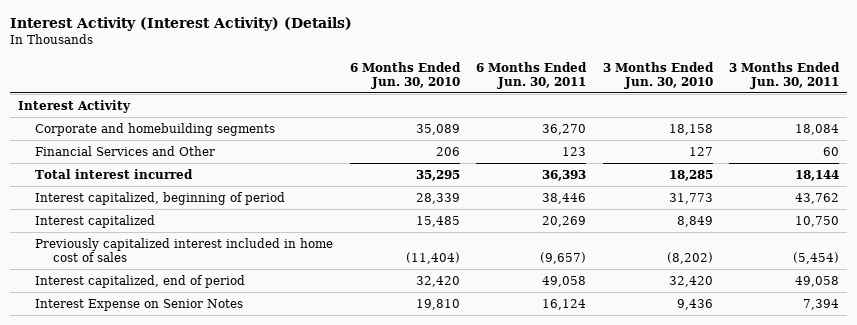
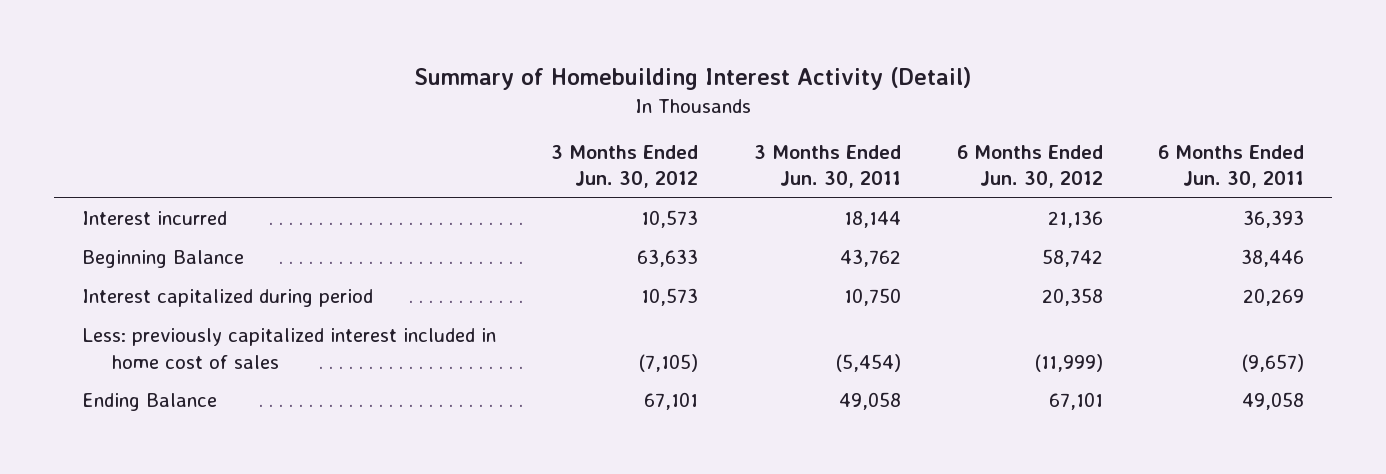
[9,17,352,32] Interest Activity (Interest Activity) (Details) -> [414,67,972,91] Summary of Homebuilding Interest Activity (Detail)
[349,61,461,89] 6 Months Ended Jun. 30, 2010 -> none
[602,61,714,89] 3 Months Ended Jun. 30, 2010 -> none
none -> [551,145,699,189] 3 Months Ended Jun. 30, 2012
none -> [956,145,1103,189] 6 Months Ended Jun. 30, 2012
[18,99,132,113] Interest Activity -> none
[35,122,276,136] Corporate and homebuilding segments -> none
[35,145,216,156] Financial Services and Other -> none
[35,298,244,311] Interest Expense on Senior Notes -> none
[35,168,194,179] Total interest incurred -> [81,211,227,226] Interest incurred
[35,191,286,205] Interest capitalized, beginning of period -> [81,250,244,269] Beginning Balance
[35,214,156,228] Interest capitalized -> [81,289,373,308] Interest capitalized during period
[35,237,334,262] Previously capitalized interest included in home cost of sales -> [81,328,496,369] Less: previously capitalized interest included in home cost of sales
[35,274,246,288] Interest capitalized, end of period -> [81,393,217,412] Ending Balance

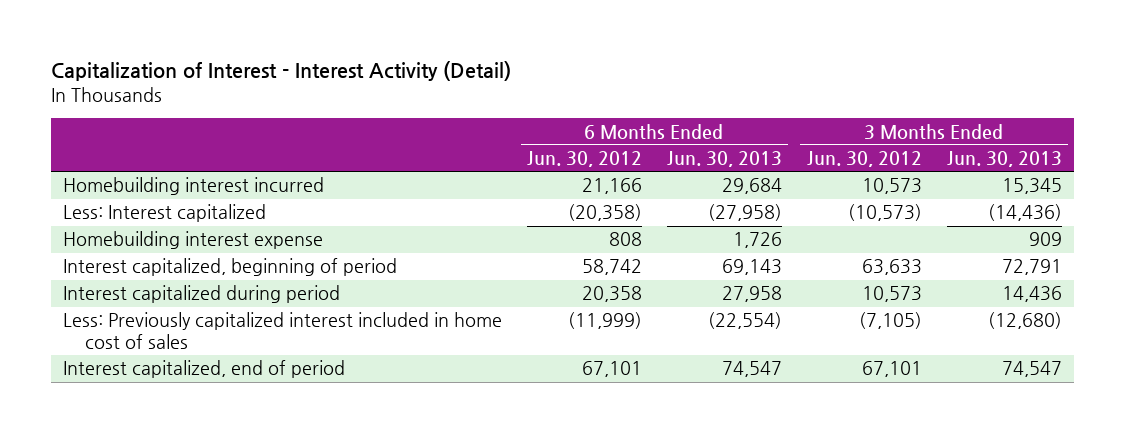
[414,67,972,91] Summary of Homebuilding Interest Activity (Detail) -> [50,61,511,82] Capitalization of Interest - Interest Activity (Detail)
[754,145,902,189] 3 Months Ended Jun. 30, 2011 -> none
[1158,145,1305,189] 6 Months Ended Jun. 30, 2011 -> none
none -> [666,151,782,168] Jun. 30, 2013
none -> [946,151,1062,168] Jun. 30, 2013
[81,211,227,226] Interest incurred -> [63,177,325,196] Homebuilding interest incurred
[1047,210,1103,229] 21,136 -> [581,178,642,195] 21,166
none -> [63,204,267,223] Less: Interest capitalized
none -> [63,231,324,250] Homebuilding interest expense
[81,250,244,269] Beginning Balance -> [63,258,398,277] Interest capitalized, beginning of period
[81,328,496,369] Less: previously capitalized interest included in home cost of sales -> [63,312,503,350] Less: Previously capitalized interest included in home cost of sales
[81,393,217,412] Ending Balance -> [63,360,346,379] Interest capitalized, end of period

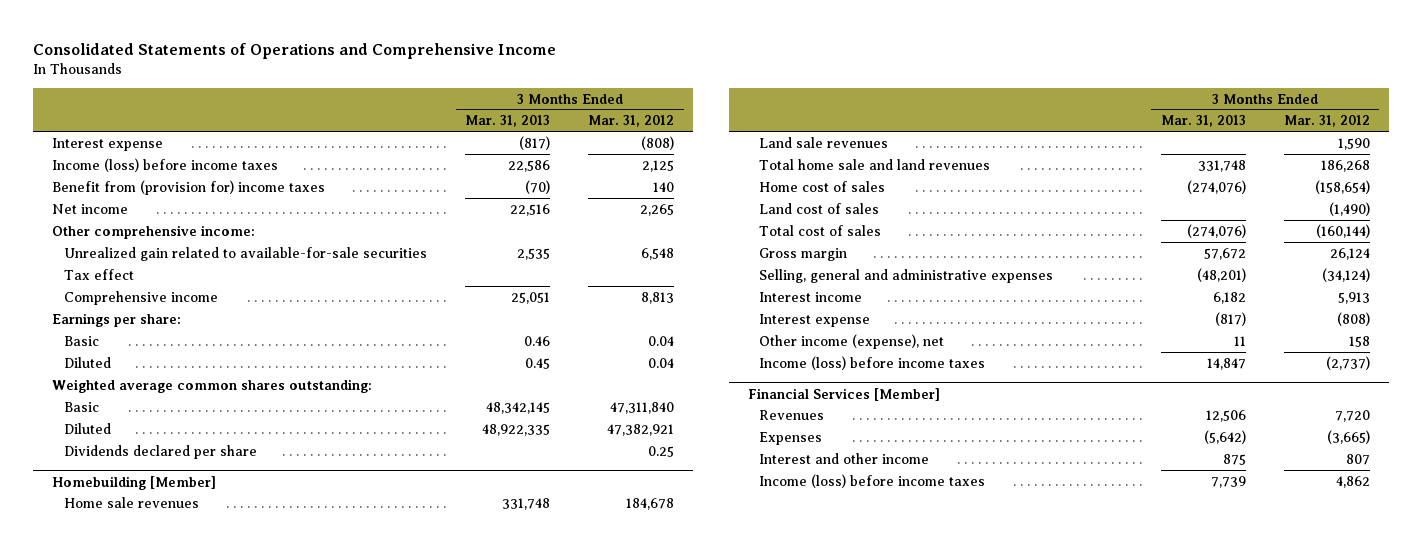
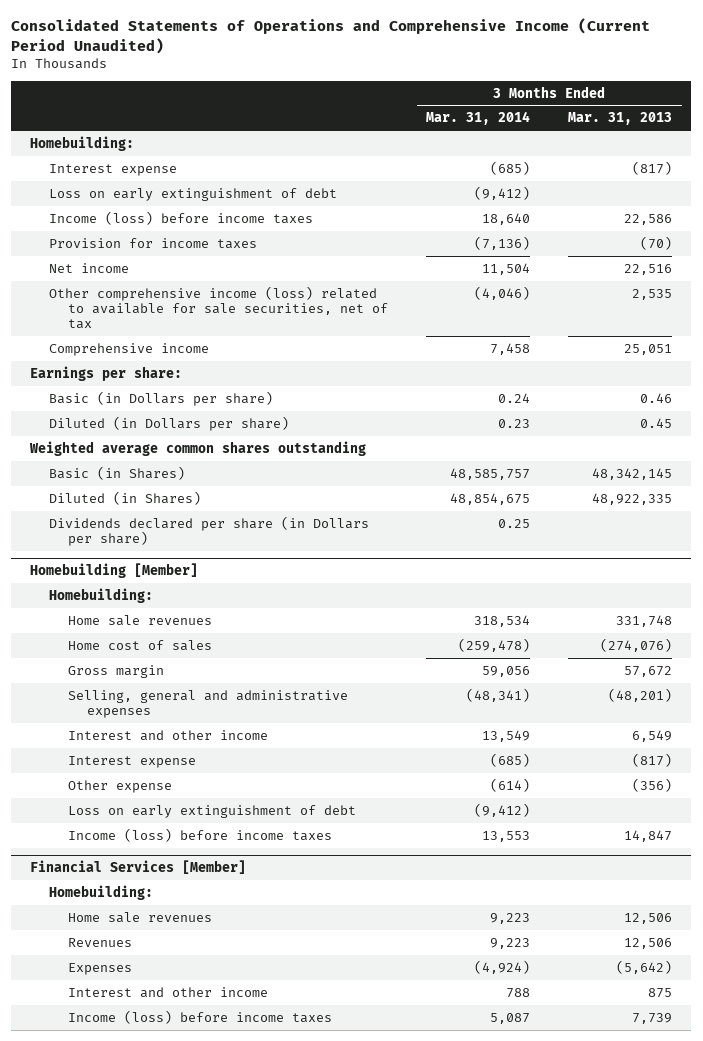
[33,42,557,59] Consolidated Statements of Operations and Comprehensive Income -> [11,18,651,54] Consolidated Statements of Operations and Comprehensive Income (Current Period Unaudited)
[588,115,675,128] Mar. 31, 2012 -> none
none -> [426,111,531,126] Mar. 31, 2014
none -> [30,135,135,151] Homebuilding:
none -> [49,187,338,201] Loss on early extinguishment of debt
[52,179,326,195] Benefit from (provision for) income taxes -> [49,237,258,249] Provision for income taxes
[52,224,256,239] Other comprehensive income: -> none
[63,268,134,280] Tax effect -> none
[63,246,427,261] Unrealized gain related to available-for-sale securities -> [49,285,389,330] Other comprehensive income (loss) related to available for sale securities, net of tax
[63,335,99,346] Basic -> [49,390,274,406] Basic (in Dollars per share)
[63,356,111,368] Diluted -> [49,415,290,431] Diluted (in Dollars per share)
[52,378,373,393] Weighted average common shares outstanding: -> [29,440,367,456] Weighted average common shares outstanding
[63,401,99,412] Basic -> [49,465,186,480] Basic (in Shares)
[63,422,111,434] Diluted -> [49,490,202,505] Diluted (in Shares)
[63,444,257,459] Dividends declared per share -> [49,515,370,547] Dividends declared per share (in Dollars per share)
none -> [49,587,154,603] Homebuilding:
[759,136,889,148] Land sale revenues -> none
[759,158,991,170] Total home sale and land revenues -> none
[759,202,880,214] Land cost of sales -> none
[759,224,882,236] Total cost of sales -> none
[759,291,863,302] Interest income -> [68,729,269,741] Interest and other income
[1212,291,1246,304] 6,182 -> [632,729,673,742] 6,549
[759,333,945,349] Other income (expense), net -> [68,779,173,793] Other expense
[1233,335,1246,346] 11 -> [632,777,673,792] (356)
none -> [68,804,357,818] Loss on early extinguishment of debt
none -> [49,884,154,900] Homebuilding:
none -> [68,911,213,923] Home sale revenues

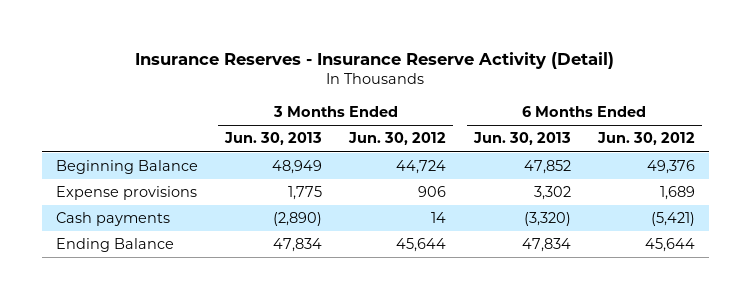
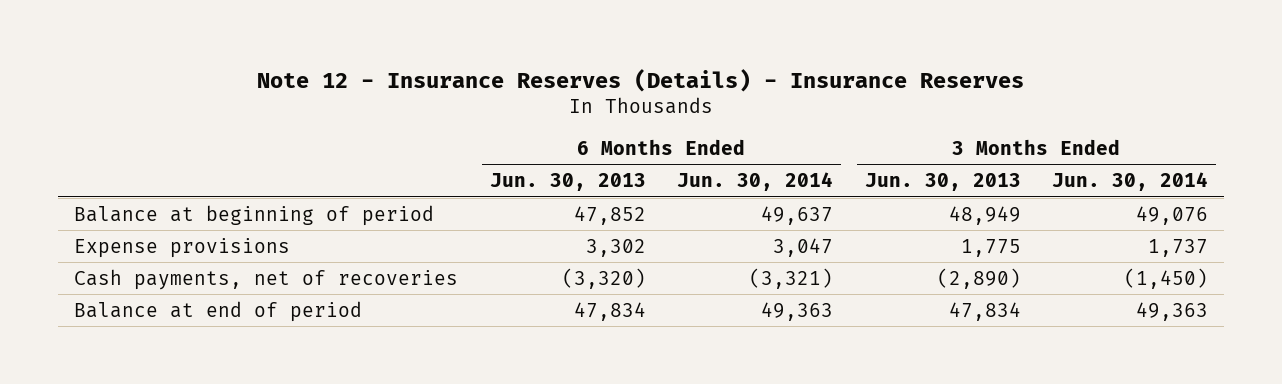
[135,51,615,69] Insurance Reserves - Insurance Reserve Activity (Detail) -> [257,68,1025,92] Note 12 - Insurance Reserves (Details) - Insurance Reserves
[348,132,447,146] Jun. 30, 2012 -> none
[596,132,695,146] Jun. 30, 2012 -> none
none -> [677,172,834,192] Jun. 30, 2014
none -> [1051,172,1208,192] Jun. 30, 2014
[55,160,198,175] Beginning Balance -> [74,204,435,226] Balance at beginning of period
[55,212,170,227] Cash payments -> [74,268,459,290] Cash payments, net of recoveries
[55,238,174,253] Ending Balance -> [74,300,363,322] Balance at end of period

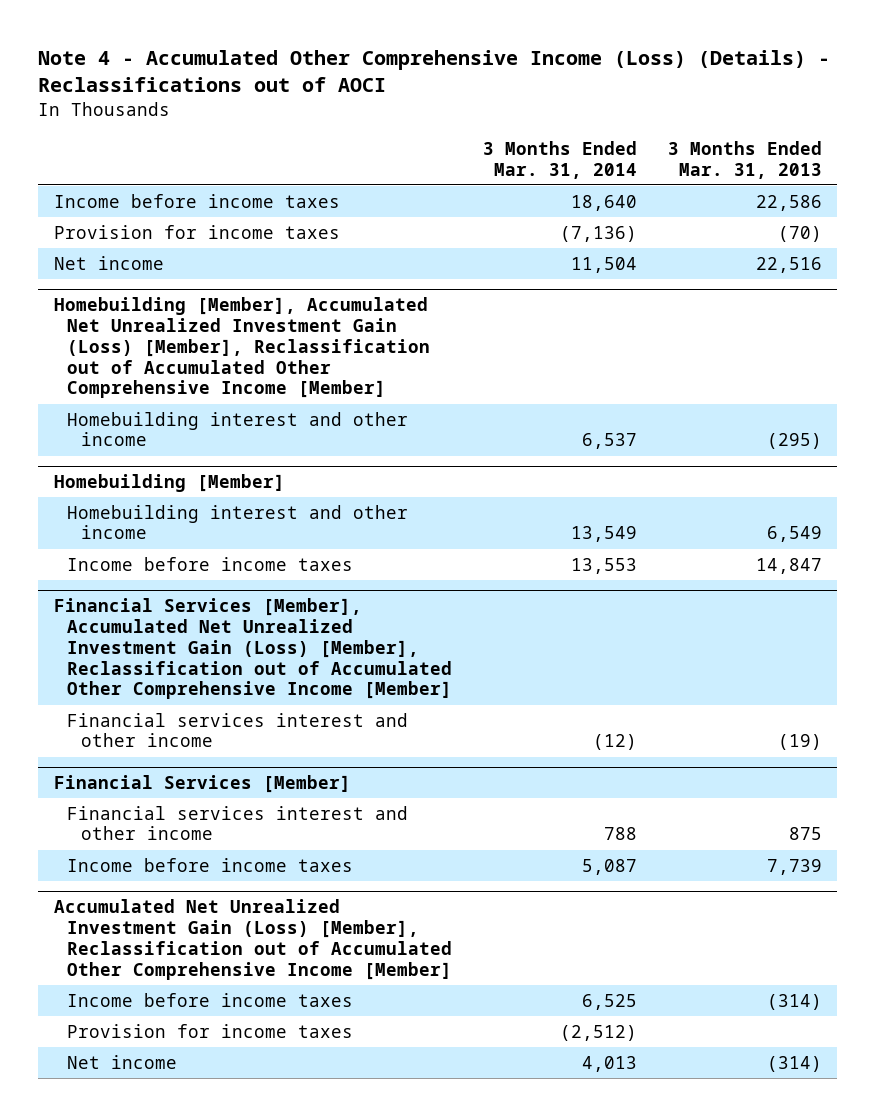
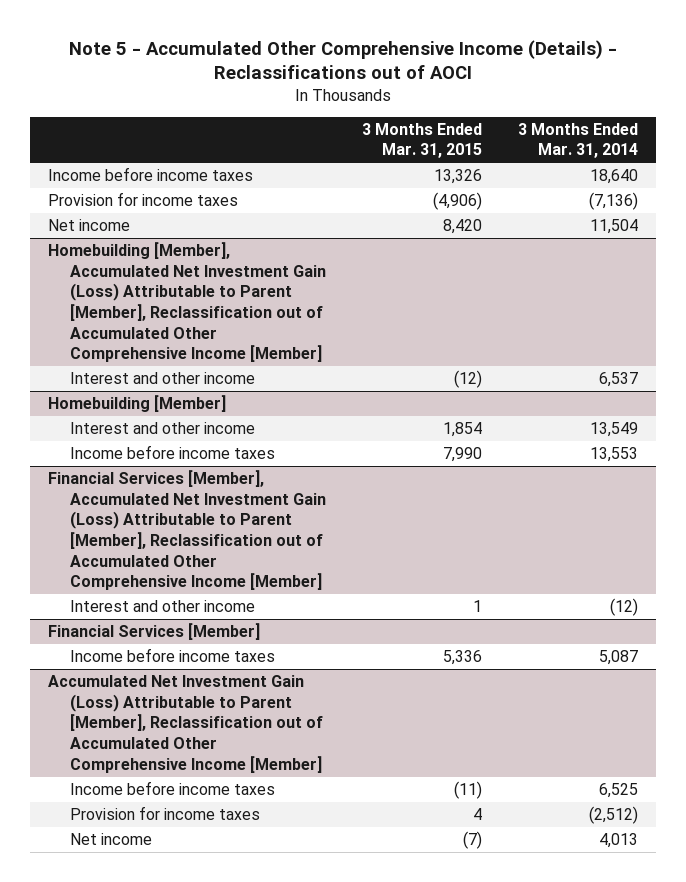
[38,50,831,93] Note 4 - Accumulated Other Comprehensive Income (Loss) (Details) - Reclassifications out of AOCI -> [69,39,618,80] Note 5 - Accumulated Other Comprehensive Income (Details) - Reclassifications out of AOCI
[667,140,822,179] 3 Months Ended Mar. 31, 2013 -> none
none -> [361,122,482,159] 3 Months Ended Mar. 31, 2015
[53,297,431,399] Homebuilding [Member], Accumulated Net Unrealized Investment Gain (Loss) [Member], Reclassification out of Accumulated Other Comprehensive Income [Member] -> [48,242,326,363] Homebuilding [Member], Accumulated Net Investment Gain (Loss) Attributable to Parent [Member], Reclassification out of Accumulated Other Comprehensive Income [Member]
[67,411,409,447] Homebuilding interest and other income -> [69,372,255,385] Interest and other income
[67,504,409,540] Homebuilding interest and other income -> [69,422,255,435] Interest and other income
[53,598,453,700] Financial Services [Member], Accumulated Net Unrealized Investment Gain (Loss) [Member], Reclassification out of Accumulated Other Comprehensive Income [Member] -> [48,470,326,591] Financial Services [Member], Accumulated Net Investment Gain (Loss) Attributable to Parent [Member], Reclassification out of Accumulated Other Comprehensive Income [Member]
[67,712,409,748] Financial services interest and other income -> [69,600,255,613] Interest and other income
[67,805,409,841] Financial services interest and other income -> none
[53,899,453,980] Accumulated Net Unrealized Investment Gain (Loss) [Member], Reclassification out of Accumulated Other Comprehensive Income [Member] -> [48,675,323,773] Accumulated Net Investment Gain (Loss) Attributable to Parent [Member], Reclassification out of Accumulated Other Comprehensive Income [Member]

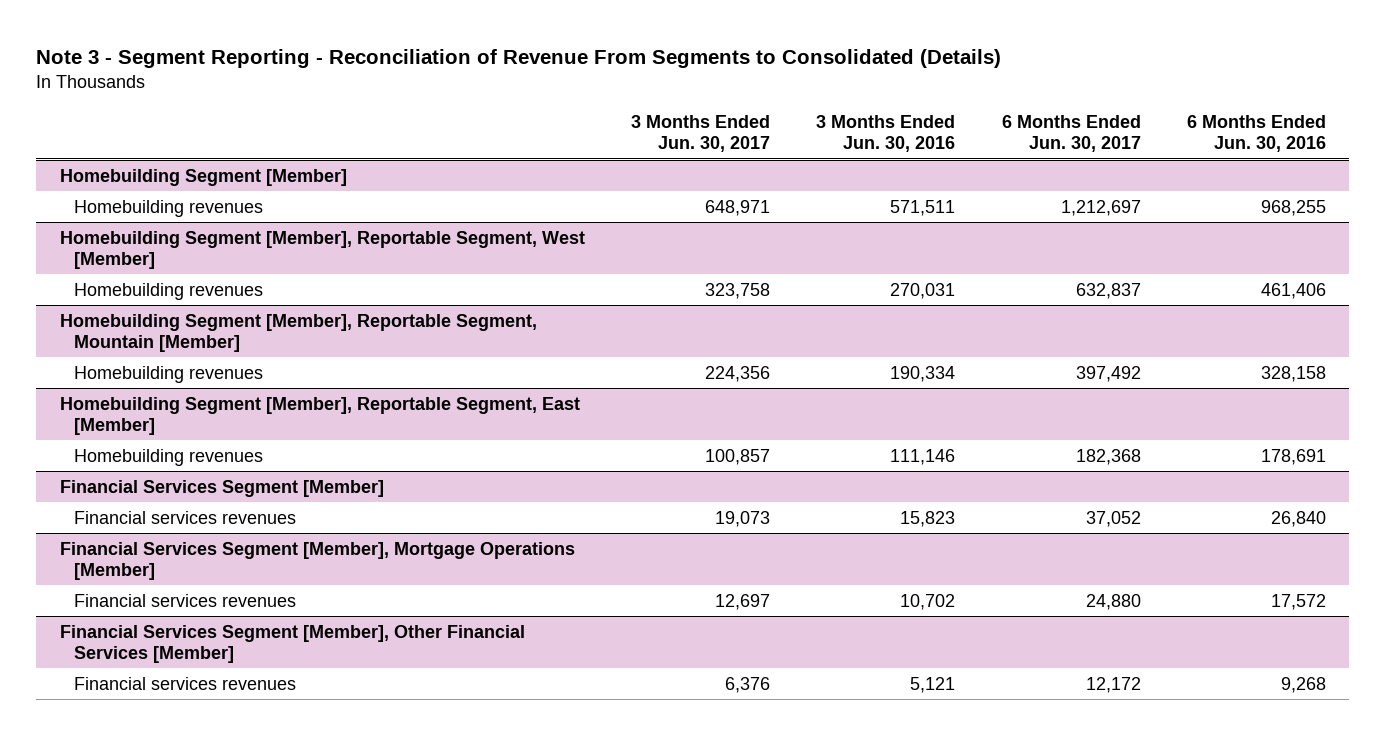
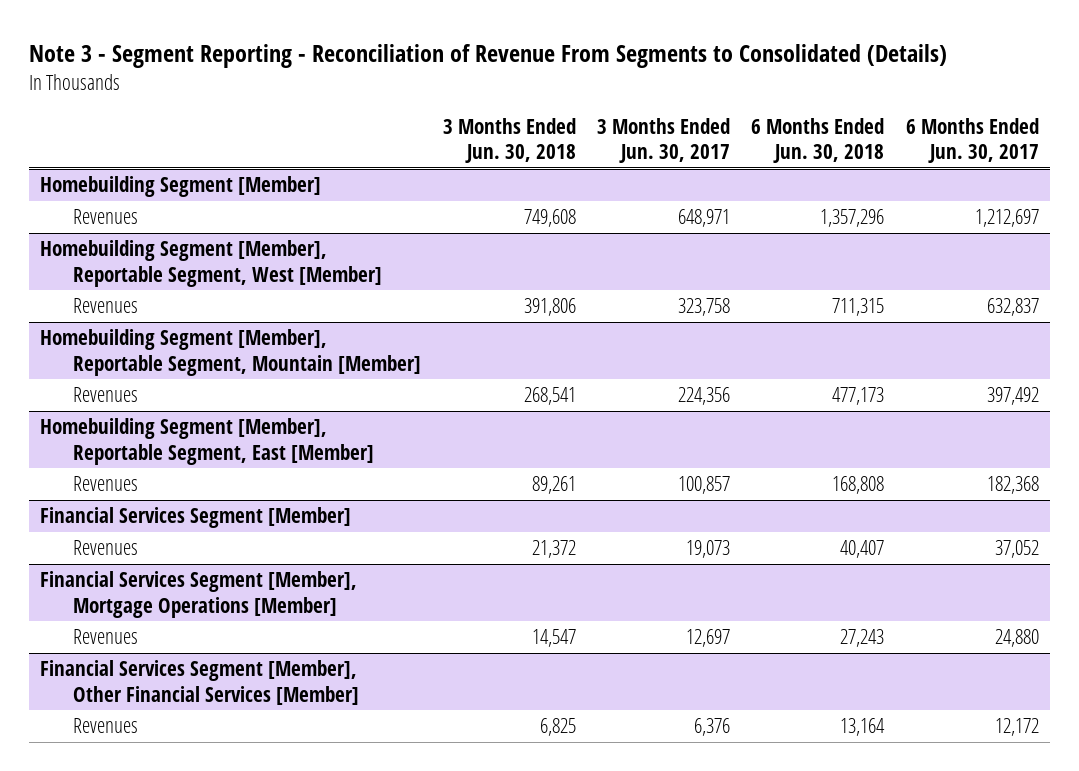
[816,114,956,152] 3 Months Ended Jun. 30, 2016 -> none
[1187,114,1327,152] 6 Months Ended Jun. 30, 2016 -> none
none -> [442,117,576,163] 3 Months Ended Jun. 30, 2018
none -> [751,117,885,163] 6 Months Ended Jun. 30, 2018
[73,199,263,217] Homebuilding revenues -> [73,209,139,225] Revenues
[73,282,263,300] Homebuilding revenues -> [73,298,139,314] Revenues
[73,365,263,383] Homebuilding revenues -> [73,387,139,403] Revenues
[73,448,263,466] Homebuilding revenues -> [73,476,139,492] Revenues
[73,510,296,524] Financial services revenues -> [73,540,139,556] Revenues
[73,593,296,607] Financial services revenues -> [73,629,139,645] Revenues
[73,676,296,690] Financial services revenues -> [73,718,139,734] Revenues

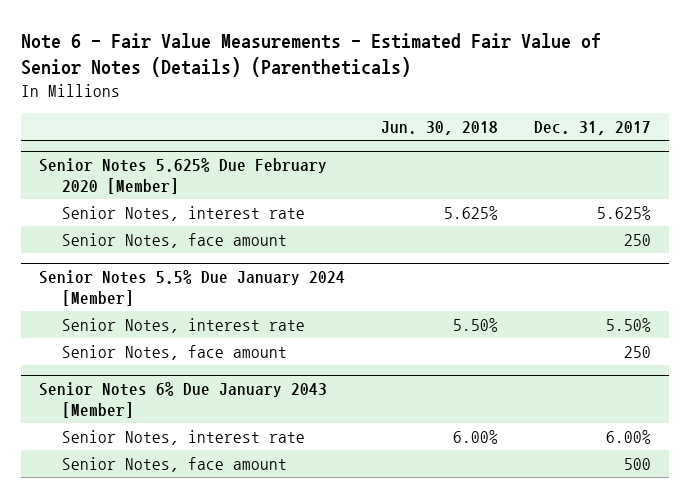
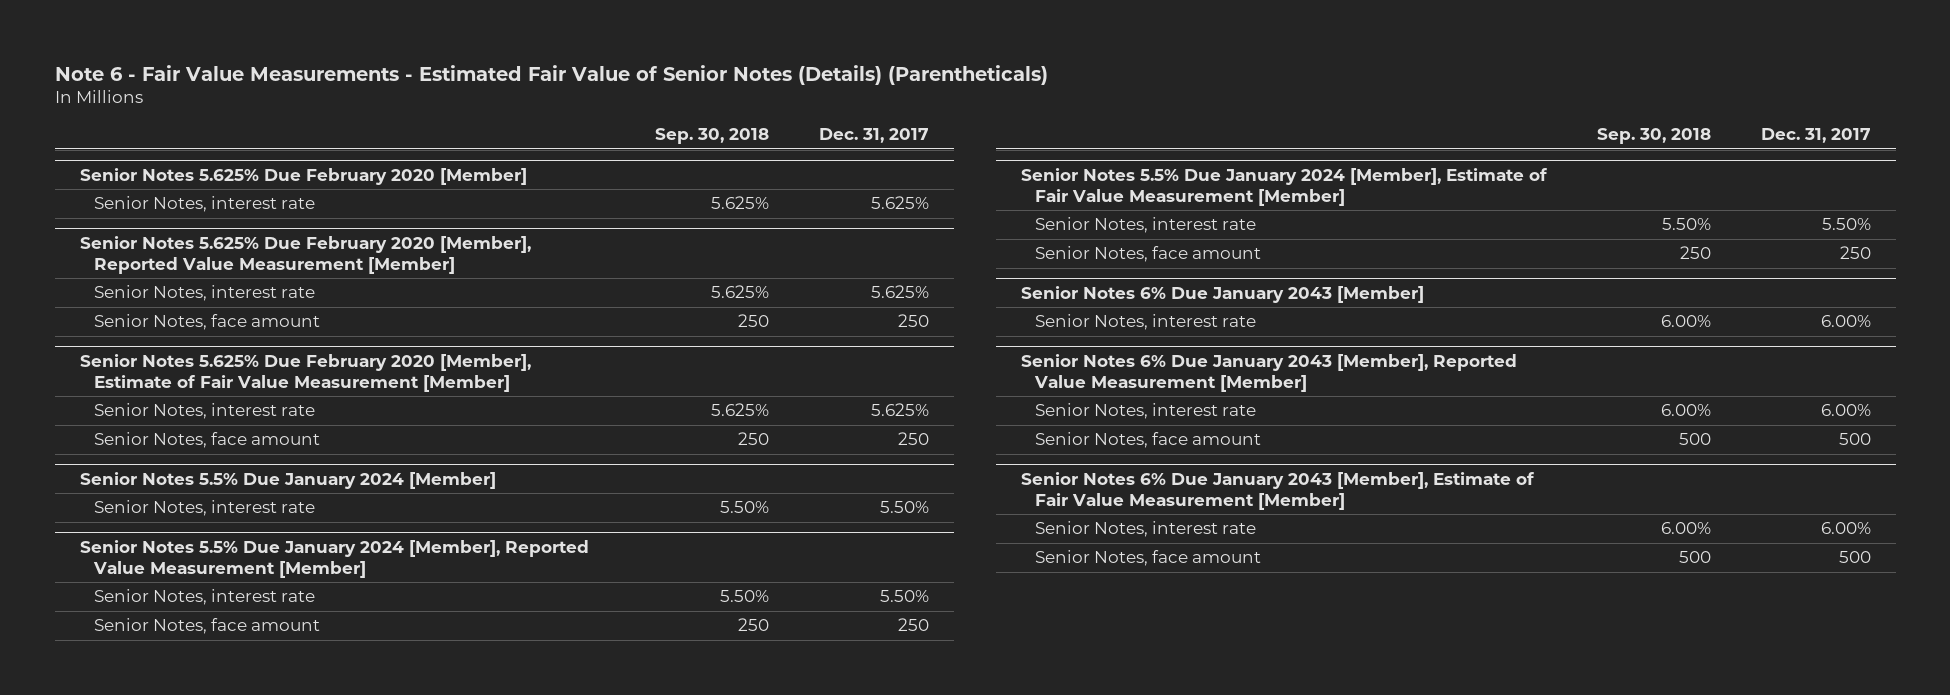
[380,121,498,136] Jun. 30, 2018 -> none
none -> [655,128,770,145] Sep. 30, 2018
none -> [79,235,531,274] Senior Notes 5.625% Due February 2020 [Member], Reported Value Measurement [Member]
none -> [93,285,315,302] Senior Notes, interest rate
none -> [79,353,531,392] Senior Notes 5.625% Due February 2020 [Member], Estimate of Fair Value Measurement [Member]
none -> [93,403,315,420] Senior Notes, interest rate
none -> [93,432,320,449] Senior Notes, face amount
none -> [79,539,589,578] Senior Notes 5.5% Due January 2024 [Member], Reported Value Measurement [Member]
none -> [93,589,315,606] Senior Notes, interest rate
none -> [1021,167,1549,206] Senior Notes 5.5% Due January 2024 [Member], Estimate of Fair Value Measurement [Member]
none -> [1035,217,1257,234] Senior Notes, interest rate
none -> [1035,246,1262,263] Senior Notes, face amount
none -> [1021,353,1518,392] Senior Notes 6% Due January 2043 [Member], Reported Value Measurement [Member]
none -> [1035,403,1257,420] Senior Notes, interest rate
none -> [1021,471,1536,510] Senior Notes 6% Due January 2043 [Member], Estimate of Fair Value Measurement [Member]
none -> [1035,521,1257,538] Senior Notes, interest rate
none -> [1035,550,1262,567] Senior Notes, face amount

